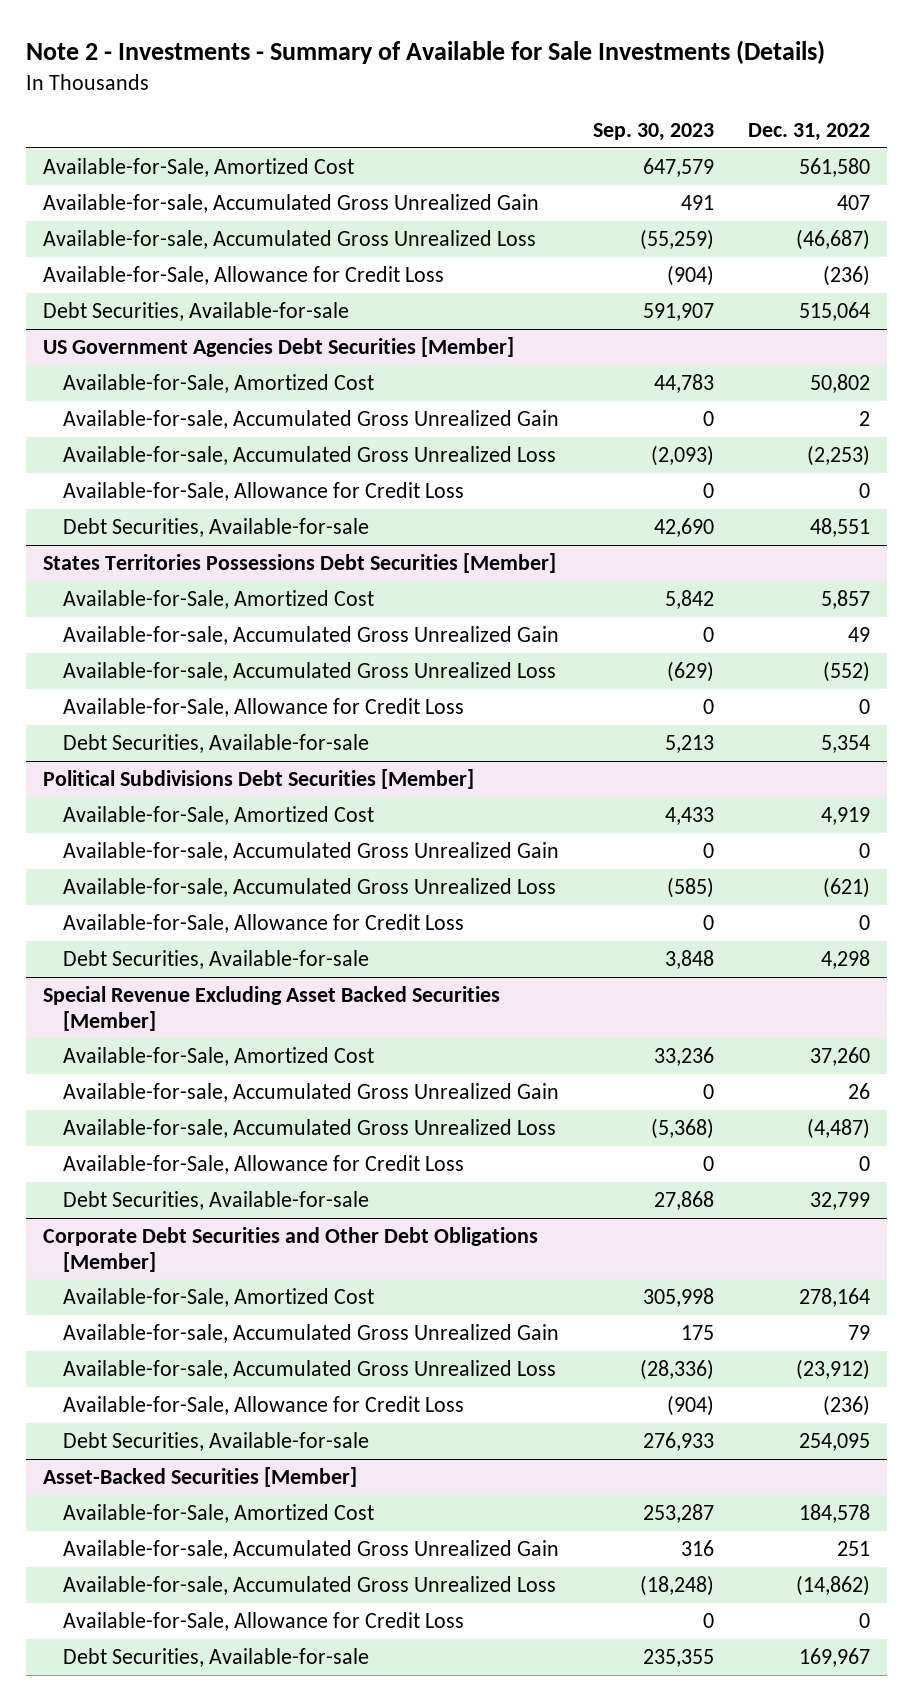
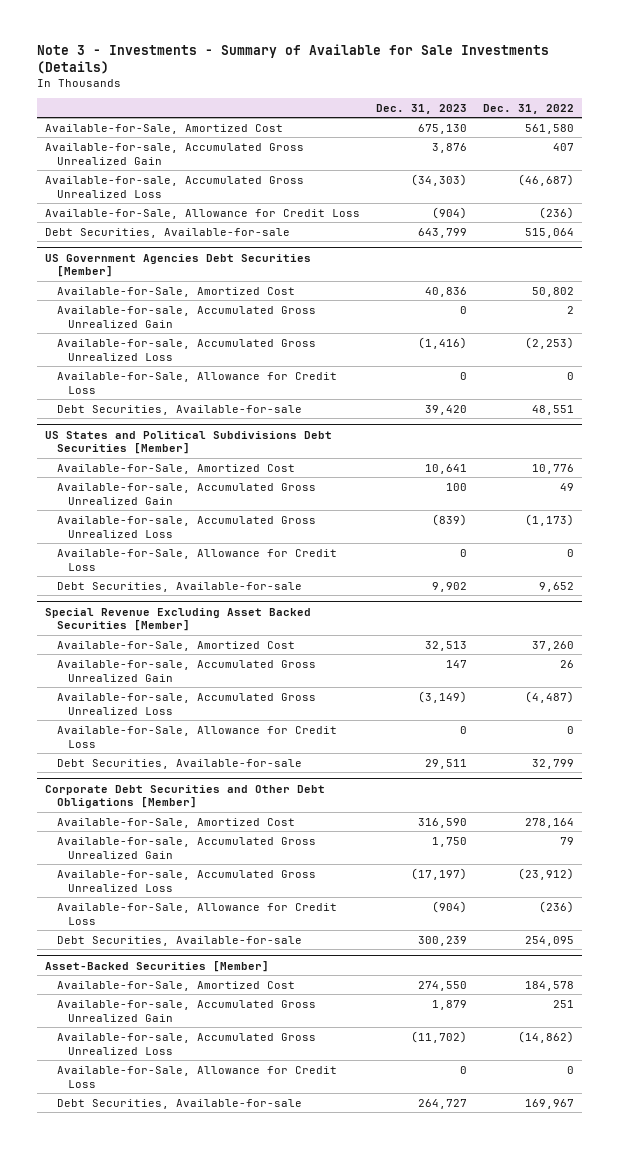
[26,40,826,65] Note 2 - Investments - Summary of Available for Sale Investments (Details) -> [37,43,550,74] Note 3 - Investments - Summary of Available for Sale Investments (Details)
[593,123,715,142] Sep. 30, 2023 -> none
none -> [376,103,468,114] Dec. 31, 2023
[43,553,557,574] States Territories Possessions Debt Securities [Member] -> none
none -> [45,430,333,455] US States and Political Subdivisions Debt Securities [Member]
[821,590,871,610] 5,857 -> [532,463,575,474] 10,776
[62,698,464,718] Available-for-Sale, Allowance for Credit Loss -> none
[62,734,369,754] Debt Securities, Available-for-sale -> none
[43,769,475,790] Political Subdivisions Debt Securities [Member] -> none
[62,806,374,826] Available-for-Sale, Amortized Cost -> none
[62,842,559,862] Available-for-sale, Accumulated Gross Unrealized Gain -> none
[62,878,556,898] Available-for-sale, Accumulated Gross Unrealized Loss -> none
[823,661,871,683] (552) -> [525,513,575,526] (1,173)
[821,950,871,970] 4,298 -> [539,581,575,592] 9,652

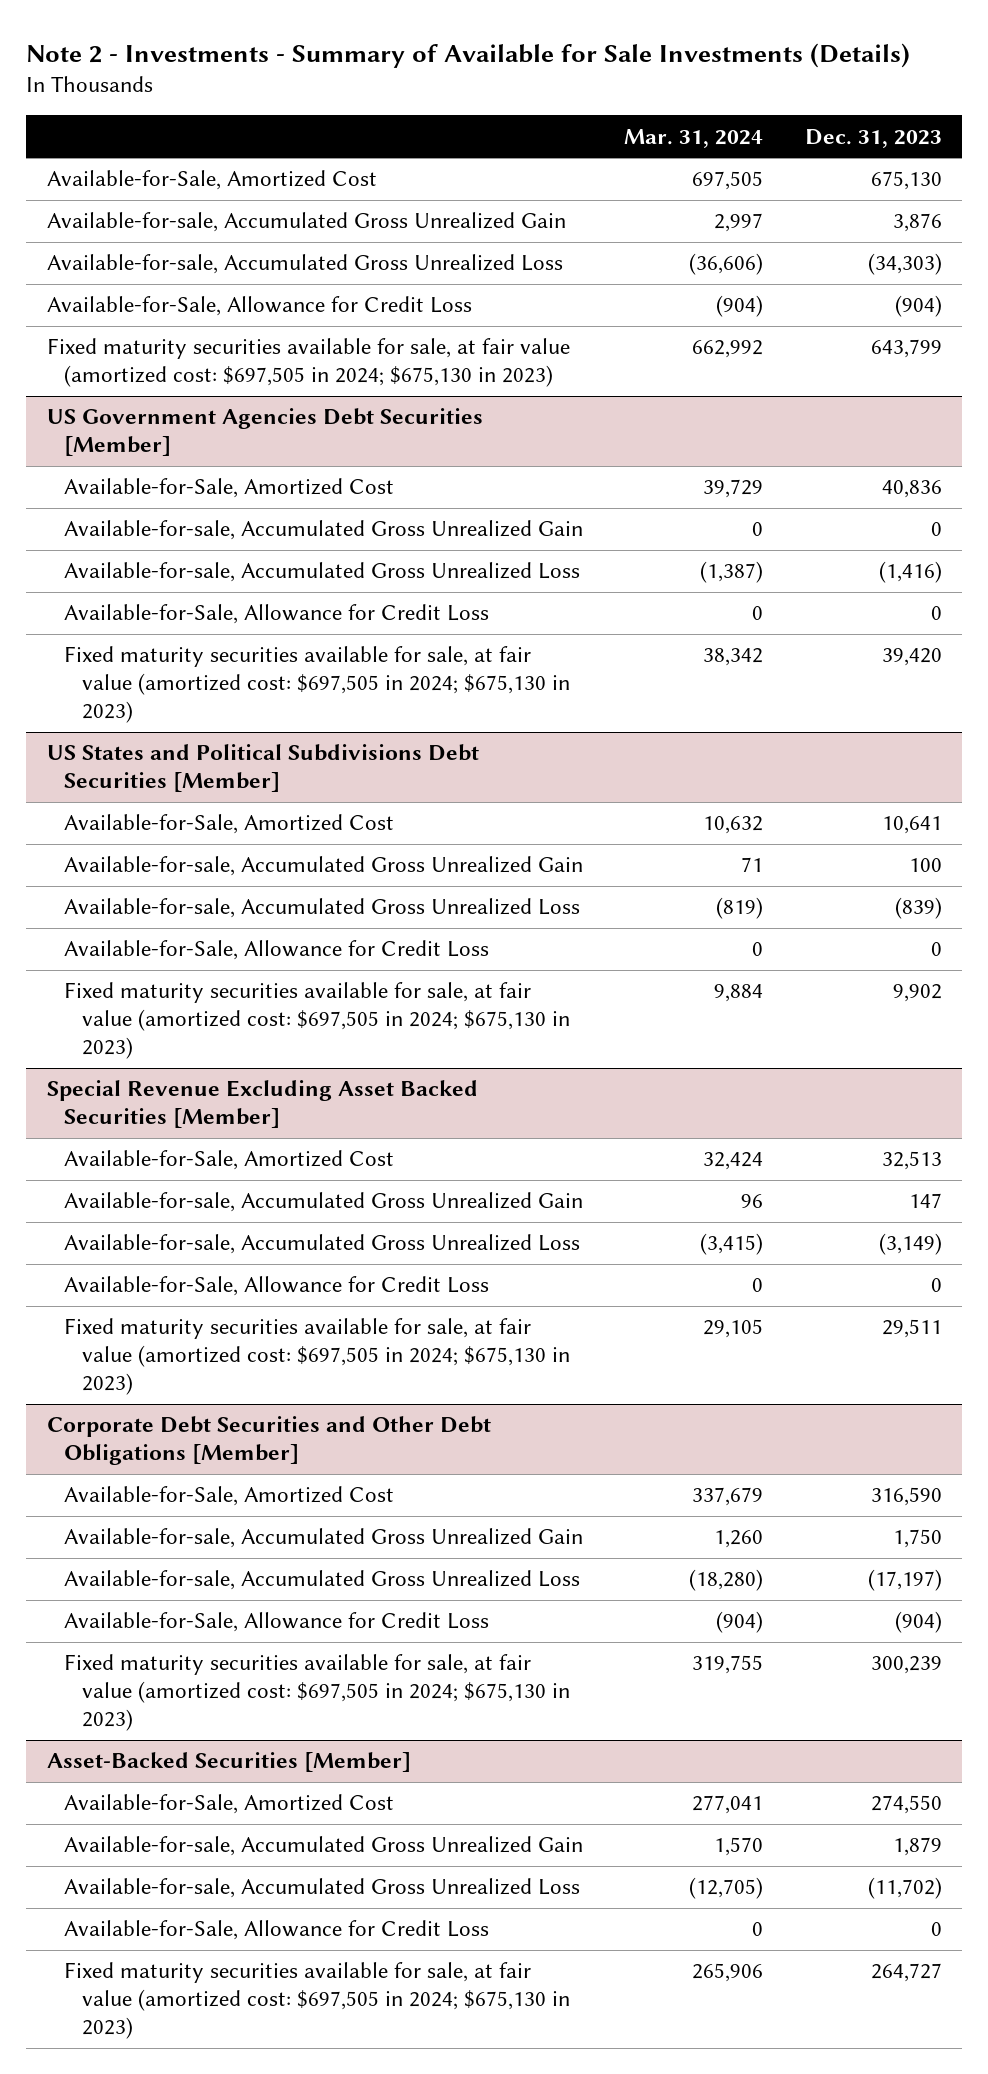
[37,43,550,74] Note 3 - Investments - Summary of Available for Sale Investments (Details) -> [26,42,911,68] Note 2 - Investments - Summary of Available for Sale Investments (Details)
[483,103,575,114] Dec. 31, 2022 -> none
none -> [624,128,764,148] Mar. 31, 2024
[45,227,291,238] Debt Securities, Available-for-sale -> [46,338,570,388] Fixed maturity securities available for sale, at fair value (amortized cost: $697,505 in 2024; $675,130 in 2023)
[56,404,302,415] Debt Securities, Available-for-sale -> [64,646,570,724] Fixed maturity securities available for sale, at fair value (amortized cost: $697,505 in 2024; $675,130 in 2023)
[56,581,302,592] Debt Securities, Available-for-sale -> [64,982,570,1060] Fixed maturity securities available for sale, at fair value (amortized cost: $697,505 in 2024; $675,130 in 2023)
[56,758,302,769] Debt Securities, Available-for-sale -> [64,1318,570,1396] Fixed maturity securities available for sale, at fair value (amortized cost: $697,505 in 2024; $675,130 in 2023)
[56,935,302,946] Debt Securities, Available-for-sale -> [64,1654,570,1732] Fixed maturity securities available for sale, at fair value (amortized cost: $697,505 in 2024; $675,130 in 2023)
[56,1098,302,1109] Debt Securities, Available-for-sale -> [64,1962,570,2040] Fixed maturity securities available for sale, at fair value (amortized cost: $697,505 in 2024; $675,130 in 2023)

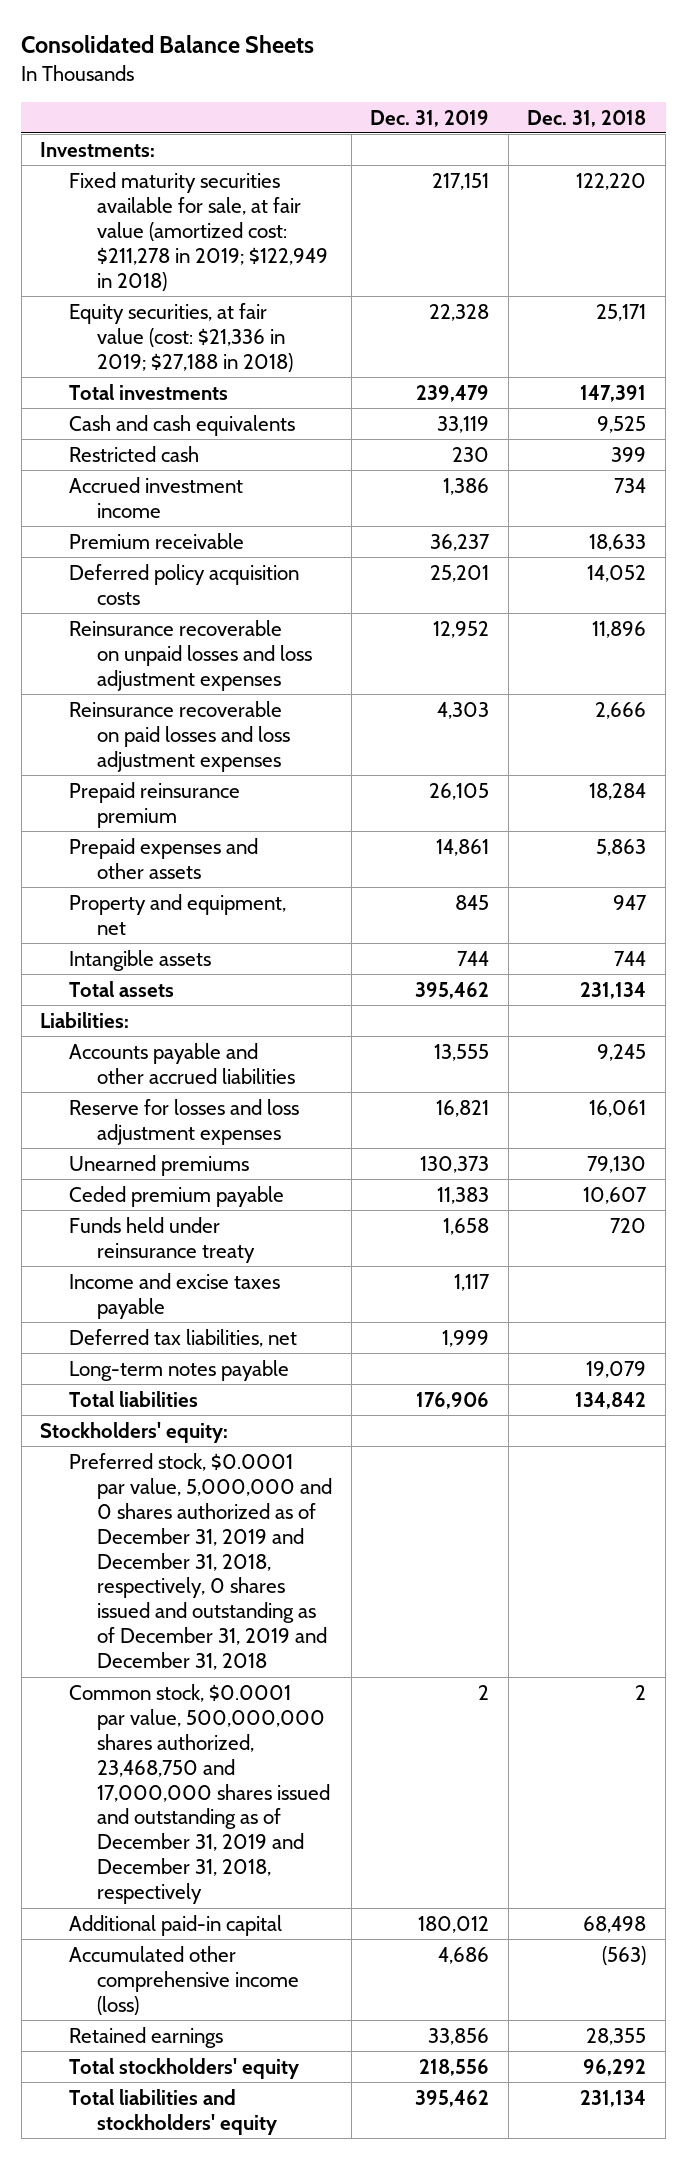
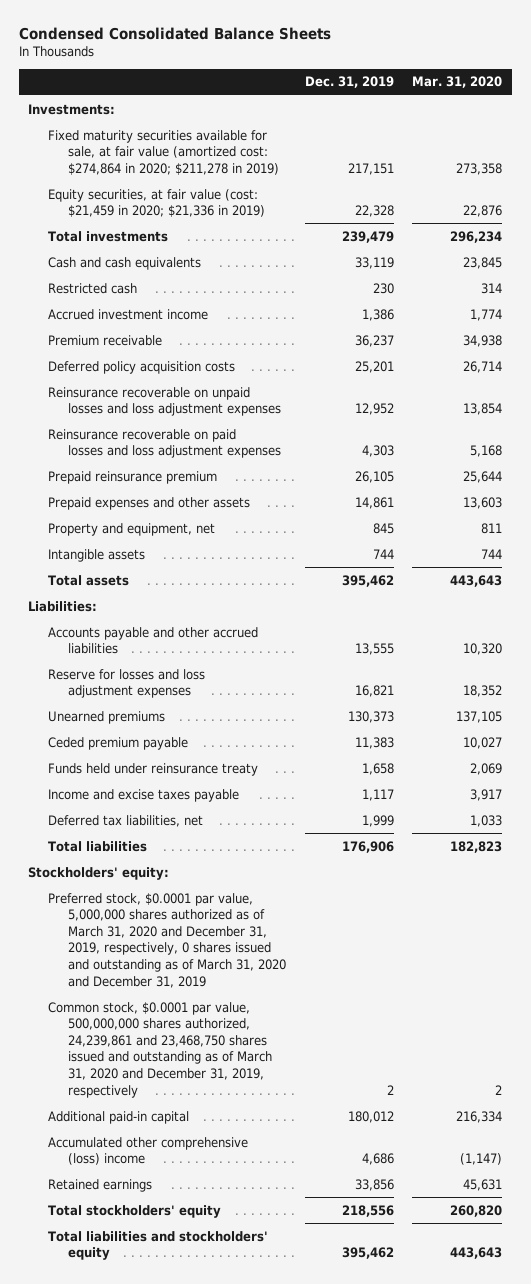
[21,35,315,54] Consolidated Balance Sheets -> [18,26,331,40] Condensed Consolidated Balance Sheets
[527,109,647,127] Dec. 31, 2018 -> none
none -> [412,76,503,89] Mar. 31, 2020
[68,171,329,291] Fixed maturity securities available for sale, at fair value (amortized cost: $211,278 in 2019; $122,949 in 2018) -> [47,129,279,175] Fixed maturity securities available for sale, at fair value (amortized cost: $274,864 in 2020; $211,278 in 2019)
[68,302,294,372] Equity securities, at fair value (cost: $21,336 in 2019; $27,188 in 2018) -> [47,188,265,218] Equity securities, at fair value (cost: $21,459 in 2020; $21,336 in 2019)
[68,1359,289,1381] Long-term notes payable -> none
[68,1452,333,1671] Preferred stock, $0.0001 par value, 5,000,000 and 0 shares authorized as of December 31, 2019 and December 31, 2018, respectively, 0 shares issued and outstanding as of December 31, 2019 and December 31, 2018 -> [47,892,286,988] Preferred stock, $0.0001 par value, 5,000,000 shares authorized as of March 31, 2020 and December 31, 2019, respectively, 0 shares issued and outstanding as of March 31, 2020 and December 31, 2019
[68,1683,331,1905] Common stock, $0.0001 par value, 500,000,000 shares authorized, 23,468,750 and 17,000,000 shares issued and outstanding as of December 31, 2019 and December 31, 2018, respectively -> [47,1001,272,1098] Common stock, $0.0001 par value, 500,000,000 shares authorized, 24,239,861 and 23,468,750 shares issued and outstanding as of March 31, 2020 and December 31, 2019, respectively
[68,1945,300,2015] Accumulated other comprehensive income (loss) -> [47,1136,248,1166] Accumulated other comprehensive (loss) income

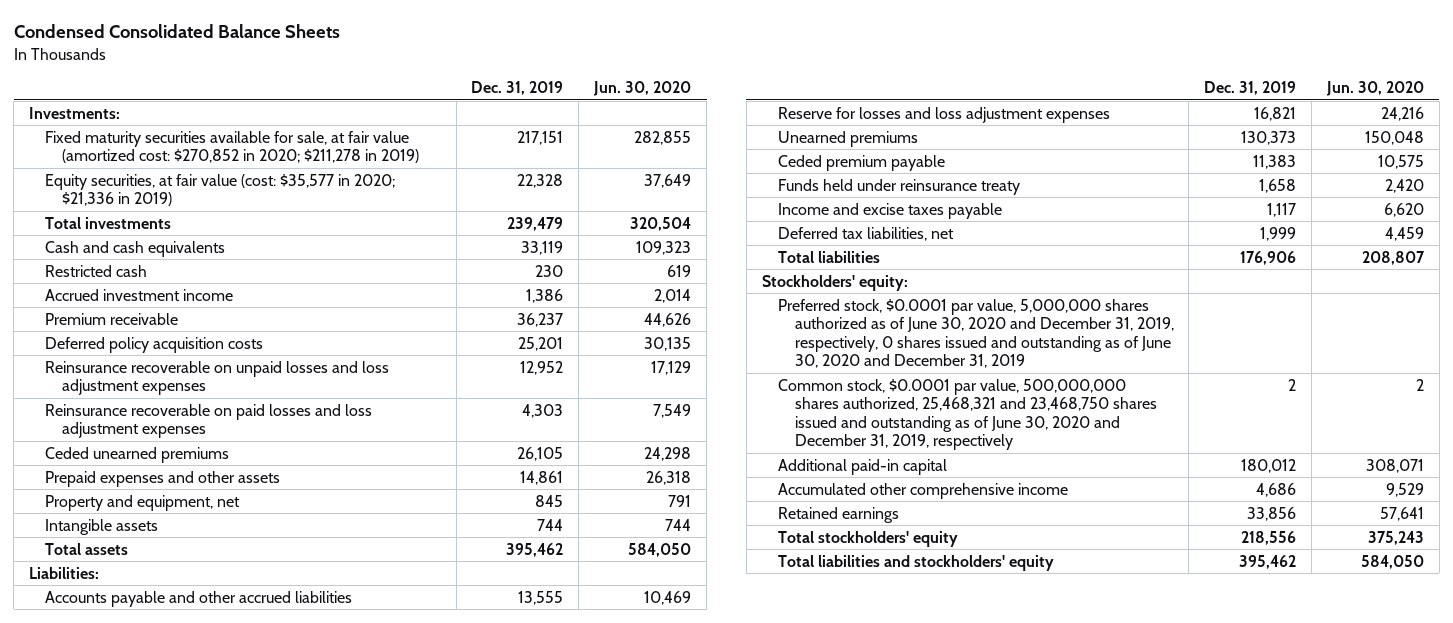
[412,76,503,89] Mar. 31, 2020 -> none
none -> [593,81,692,97] Jun. 30, 2020
[47,129,279,175] Fixed maturity securities available for sale, at fair value (amortized cost: $274,864 in 2020; $211,278 in 2019) -> [45,130,419,164] Fixed maturity securities available for sale, at fair value (amortized cost: $270,852 in 2020; $211,278 in 2019)
[47,188,265,218] Equity securities, at fair value (cost: $21,459 in 2020; $21,336 in 2019) -> [45,173,396,207] Equity securities, at fair value (cost: $35,577 in 2020; $21,336 in 2019)
[47,470,217,484] Prepaid reinsurance premium -> [45,446,230,463] Ceded unearned premiums
[47,892,286,988] Preferred stock, $0.0001 par value, 5,000,000 shares authorized as of March 31, 2020 and December 31, 2019, respectively, 0 shares issued and outstanding as of March 31, 2020 and December 31, 2019 -> [778,298,1174,369] Preferred stock, $0.0001 par value, 5,000,000 shares authorized as of June 30, 2020 and December 31, 2019, respectively, 0 shares issued and outstanding as of June 30, 2020 and December 31, 2019
[47,1001,272,1098] Common stock, $0.0001 par value, 500,000,000 shares authorized, 24,239,861 and 23,468,750 shares issued and outstanding as of March 31, 2020 and December 31, 2019, respectively -> [778,378,1157,451] Common stock, $0.0001 par value, 500,000,000 shares authorized, 25,468,321 and 23,468,750 shares issued and outstanding as of June 30, 2020 and December 31, 2019, respectively
[47,1136,248,1166] Accumulated other comprehensive (loss) income -> [778,482,1069,499] Accumulated other comprehensive income

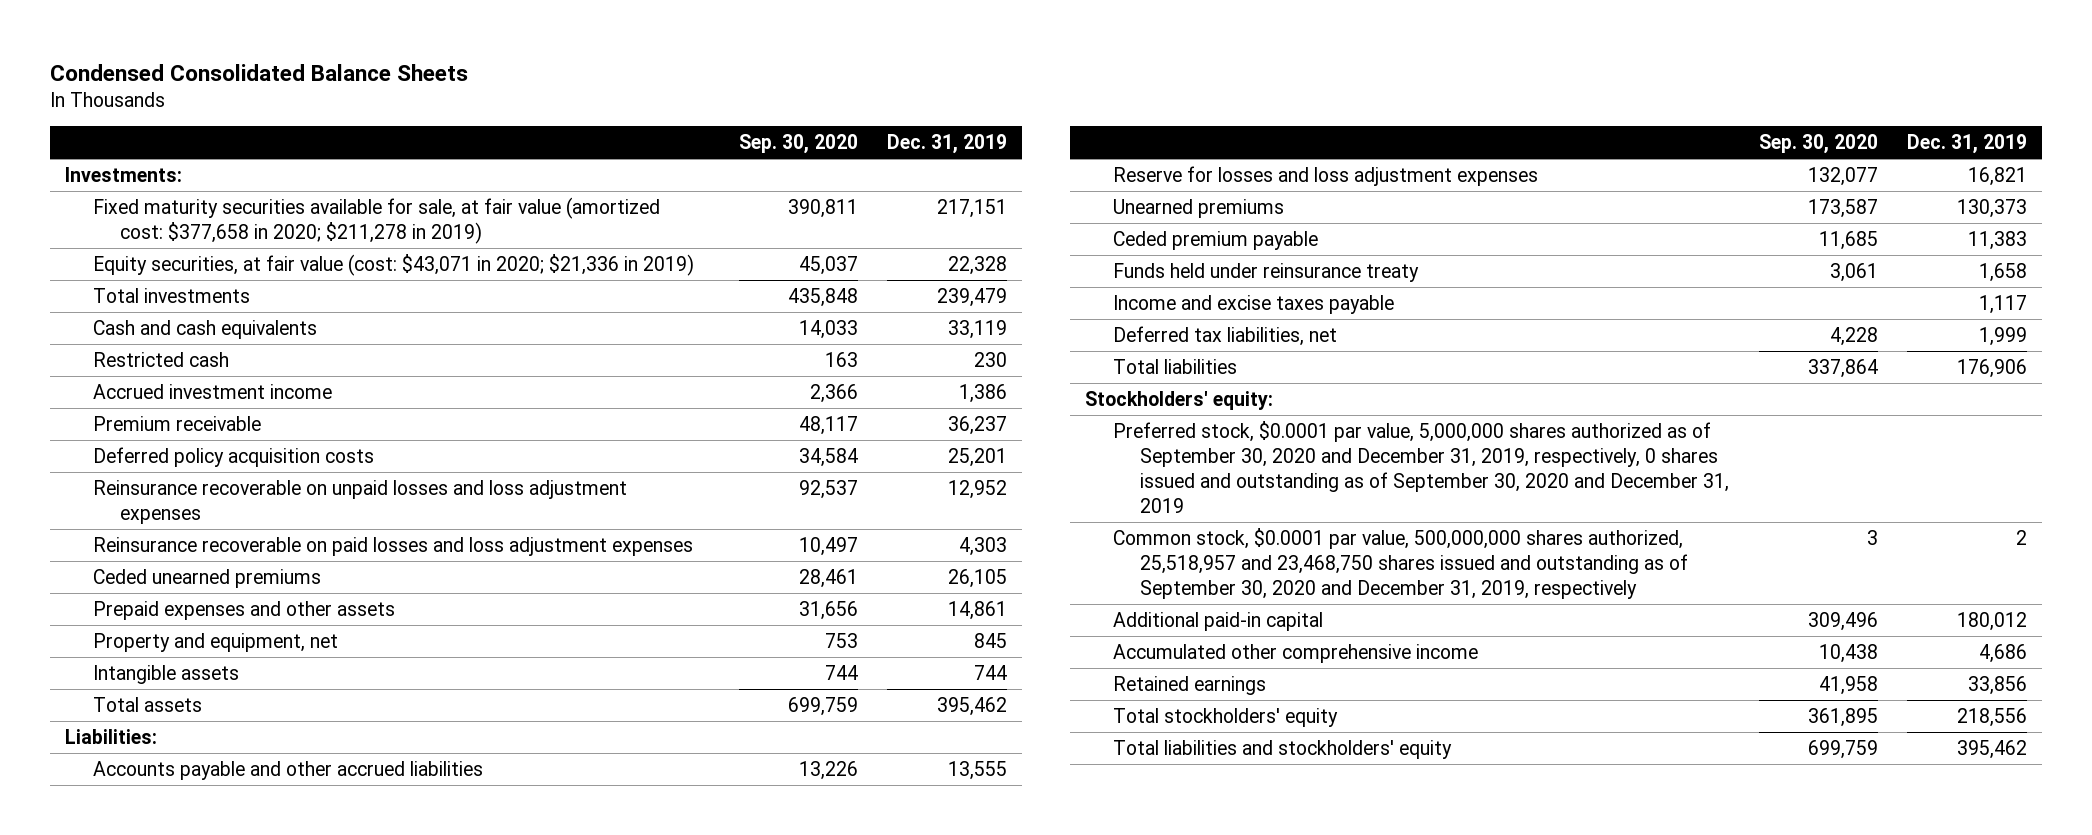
[593,81,692,97] Jun. 30, 2020 -> none
none -> [738,134,858,155] Sep. 30, 2020
[45,130,419,164] Fixed maturity securities available for sale, at fair value (amortized cost: $270,852 in 2020; $211,278 in 2019) -> [92,196,660,244] Fixed maturity securities available for sale, at fair value (amortized cost: $377,658 in 2020; $211,278 in 2019)
[45,173,396,207] Equity securities, at fair value (cost: $35,577 in 2020; $21,336 in 2019) -> [92,253,694,276] Equity securities, at fair value (cost: $43,071 in 2020; $21,336 in 2019)
[778,298,1174,369] Preferred stock, $0.0001 par value, 5,000,000 shares authorized as of June 30, 2020 and December 31, 2019, respectively, 0 shares issued and outstanding as of June 30, 2020 and December 31, 2019 -> [1112,420,1730,514] Preferred stock, $0.0001 par value, 5,000,000 shares authorized as of September 30, 2020 and December 31, 2019, respectively, 0 shares issued and outstanding as of September 30, 2020 and December 31, 2019
[778,378,1157,451] Common stock, $0.0001 par value, 500,000,000 shares authorized, 25,468,321 and 23,468,750 shares issued and outstanding as of June 30, 2020 and December 31, 2019, respectively -> [1112,527,1689,600] Common stock, $0.0001 par value, 500,000,000 shares authorized, 25,518,957 and 23,468,750 shares issued and outstanding as of September 30, 2020 and December 31, 2019, respectively

